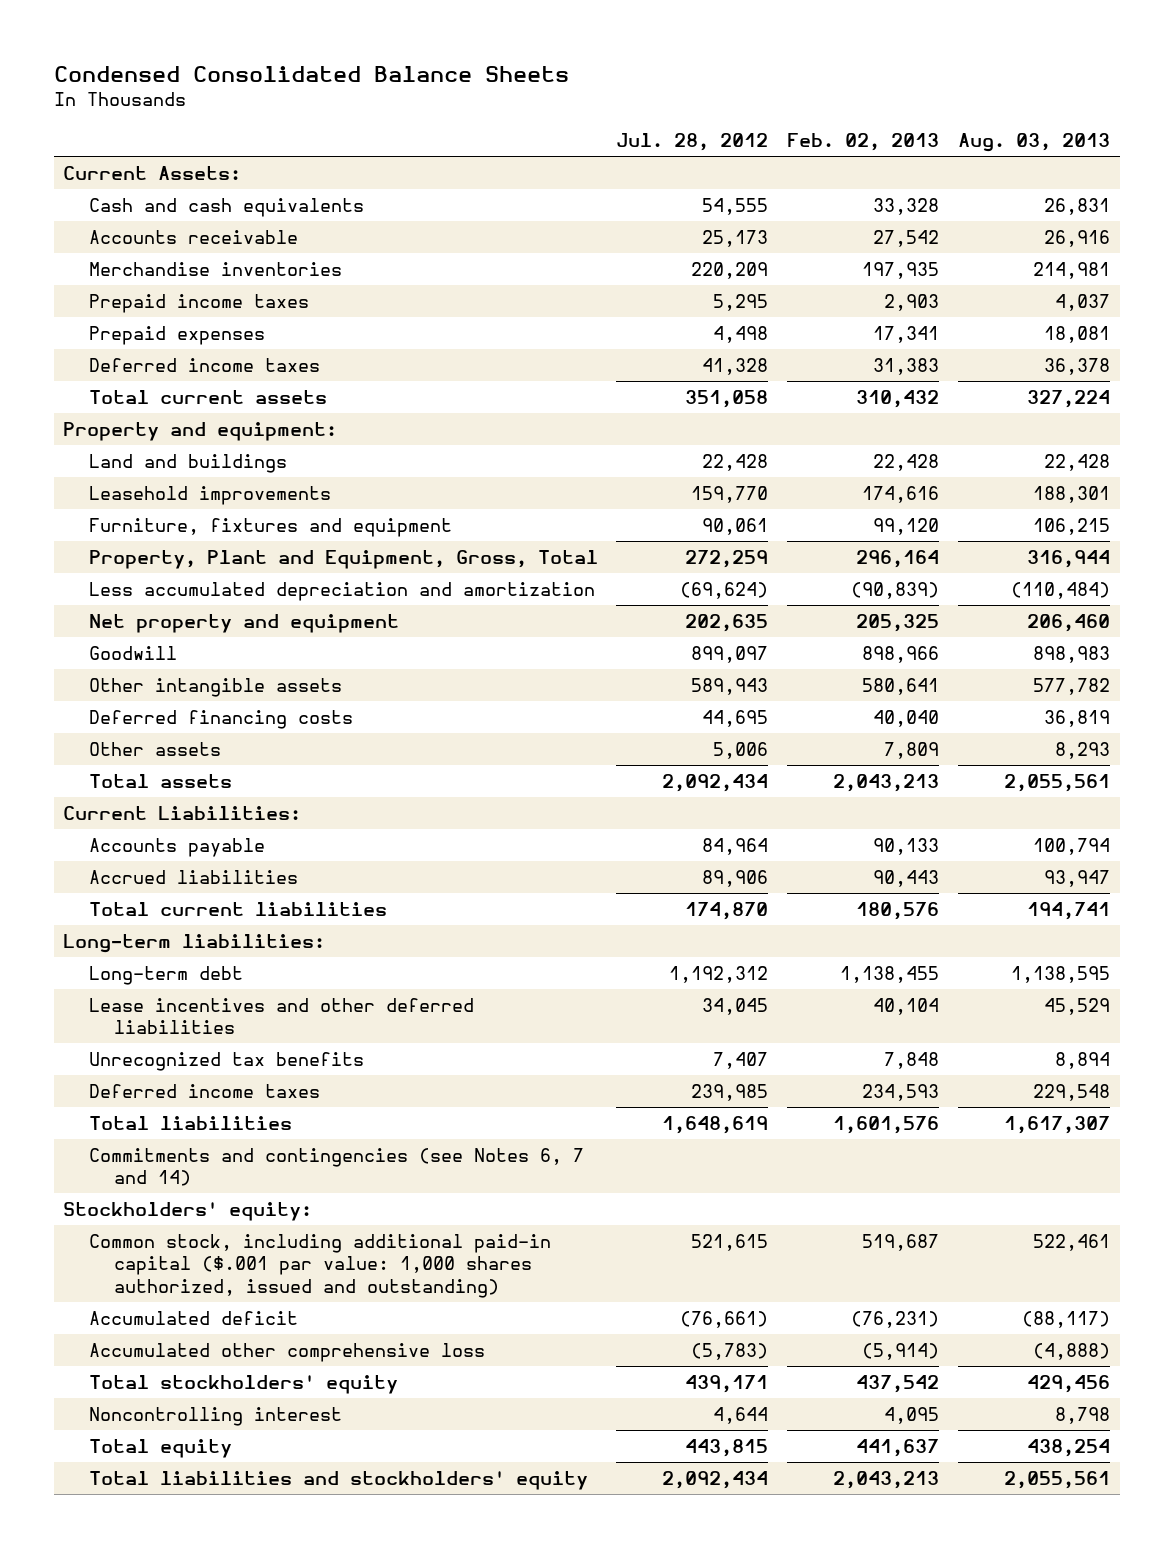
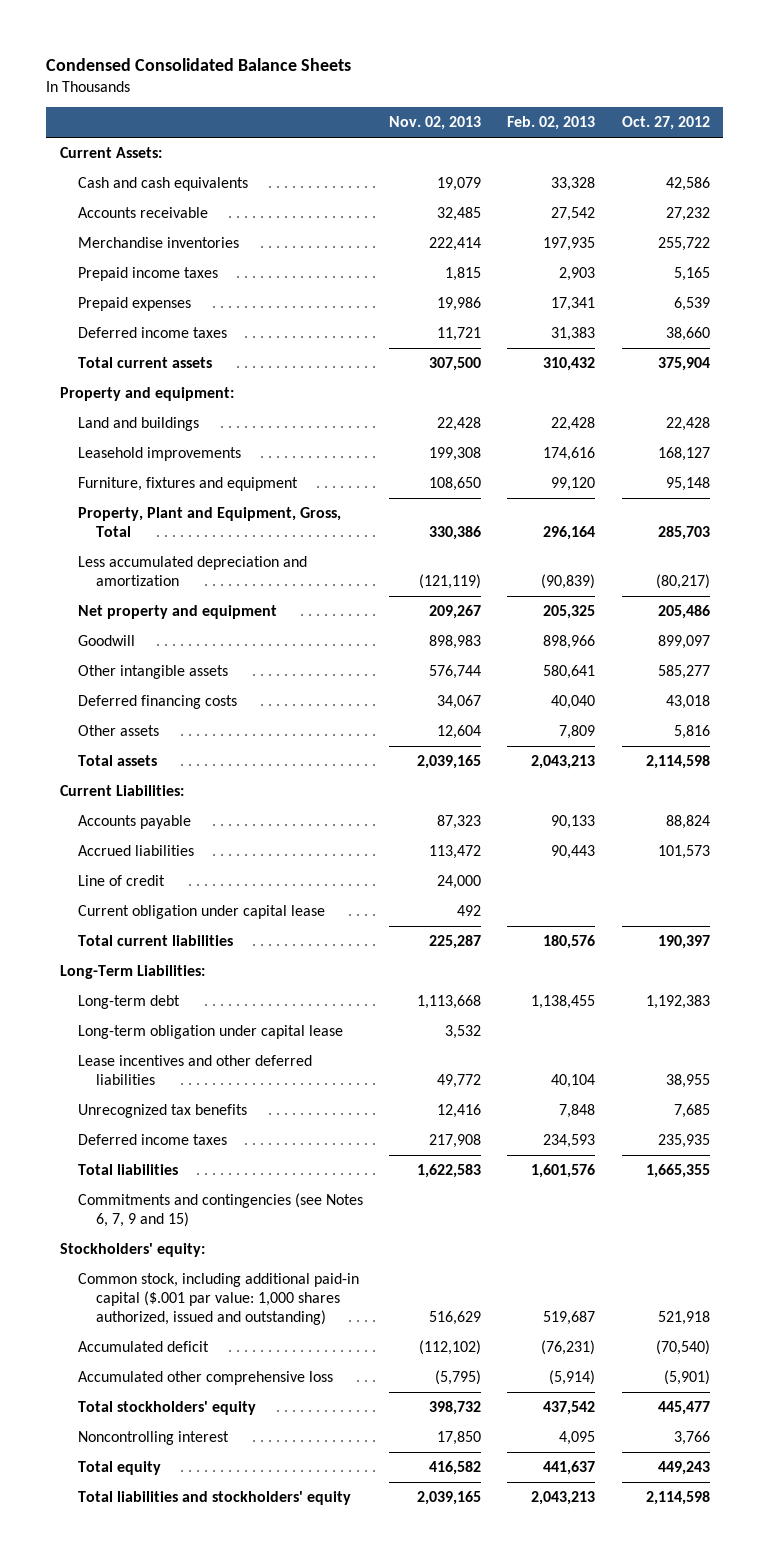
[616,132,769,151] Jul. 28, 2012 -> none
[958,132,1111,152] Aug. 03, 2013 -> none
none -> [389,116,482,131] Nov. 02, 2013
none -> [621,116,710,131] Oct. 27, 2012
none -> [77,874,165,886] Line of credit
none -> [77,904,325,919] Current obligation under capital lease
[62,933,325,953] Long-term liabilities: -> [59,964,205,979] Long-Term Liabilities:
none -> [77,1024,343,1039] Long-term obligation under capital lease
[88,1147,584,1187] Commitments and contingencies (see Notes 6, 7 and 14) -> [77,1192,363,1228] Commitments and contingencies (see Notes 6, 7, 9 and 15)

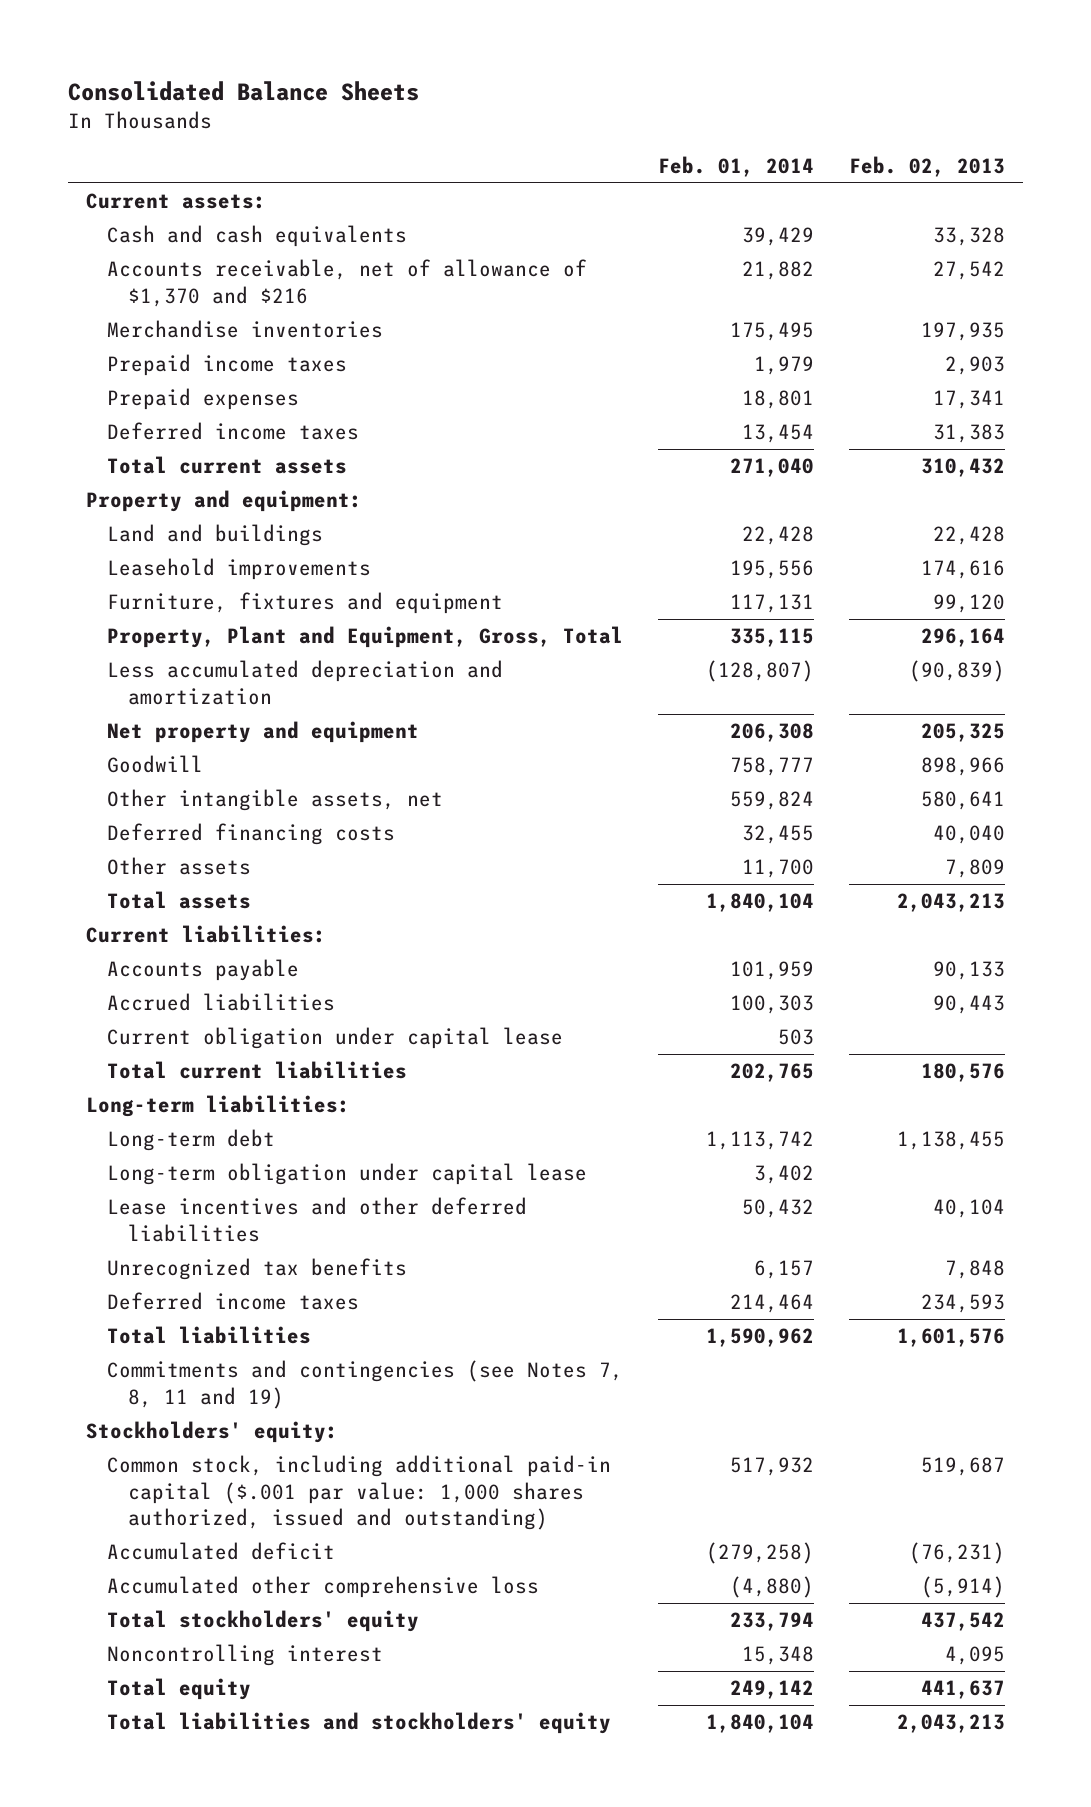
[46,57,352,71] Condensed Consolidated Balance Sheets -> [68,81,420,102] Consolidated Balance Sheets
[389,116,482,131] Nov. 02, 2013 -> none
[621,116,710,131] Oct. 27, 2012 -> none
none -> [658,155,815,177] Feb. 01, 2014
[59,146,162,158] Current Assets: -> [85,193,266,210] Current assets:
[77,206,208,218] Accounts receivable -> [107,259,588,307] Accounts receivable, net of allowance of $1,370 and $216
[77,664,228,679] Other intangible assets -> [107,789,444,812] Other intangible assets, net
[59,784,184,796] Current Liabilities: -> [85,925,326,944] Current liabilities:
[77,874,165,886] Line of credit -> none
[59,964,205,979] Long-Term Liabilities: -> [85,1095,350,1118] Long-term liabilities:
[77,1192,363,1228] Commitments and contingencies (see Notes 6, 7, 9 and 15) -> [107,1360,624,1409] Commitments and contingencies (see Notes 7, 8, 11 and 19)

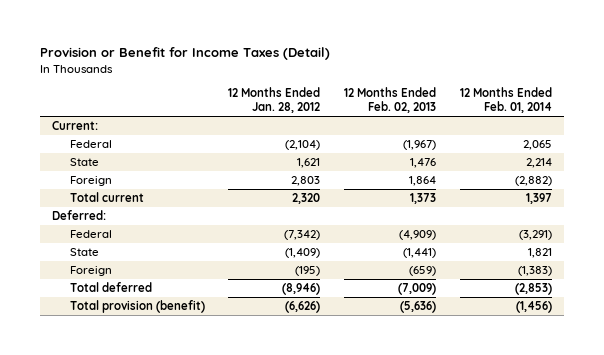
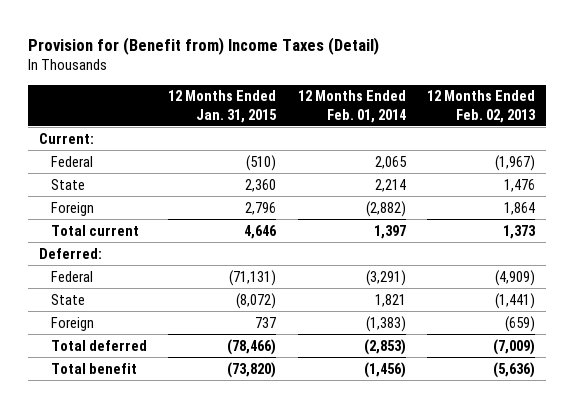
[39,47,330,61] Provision or Benefit for Income Taxes (Detail) -> [28,36,380,55] Provision for (Benefit from) Income Taxes (Detail)
[228,87,321,114] 12 Months Ended Jan. 28, 2012 -> none
none -> [168,90,278,123] 12 Months Ended Jan. 31, 2015
[69,299,205,313] Total provision (benefit) -> [50,362,137,374] Total benefit

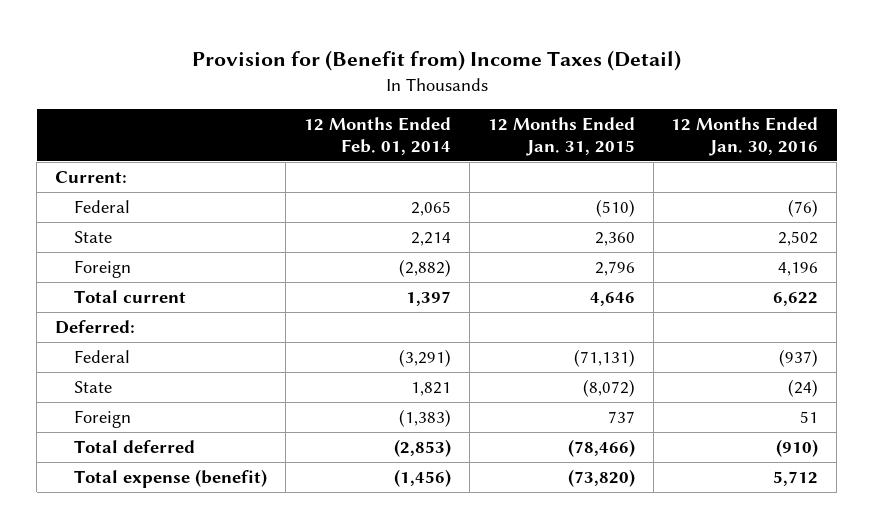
[427,90,537,123] 12 Months Ended Feb. 02, 2013 -> none
none -> [671,117,819,157] 12 Months Ended Jan. 30, 2016
[50,362,137,374] Total benefit -> [74,468,268,488] Total expense (benefit)

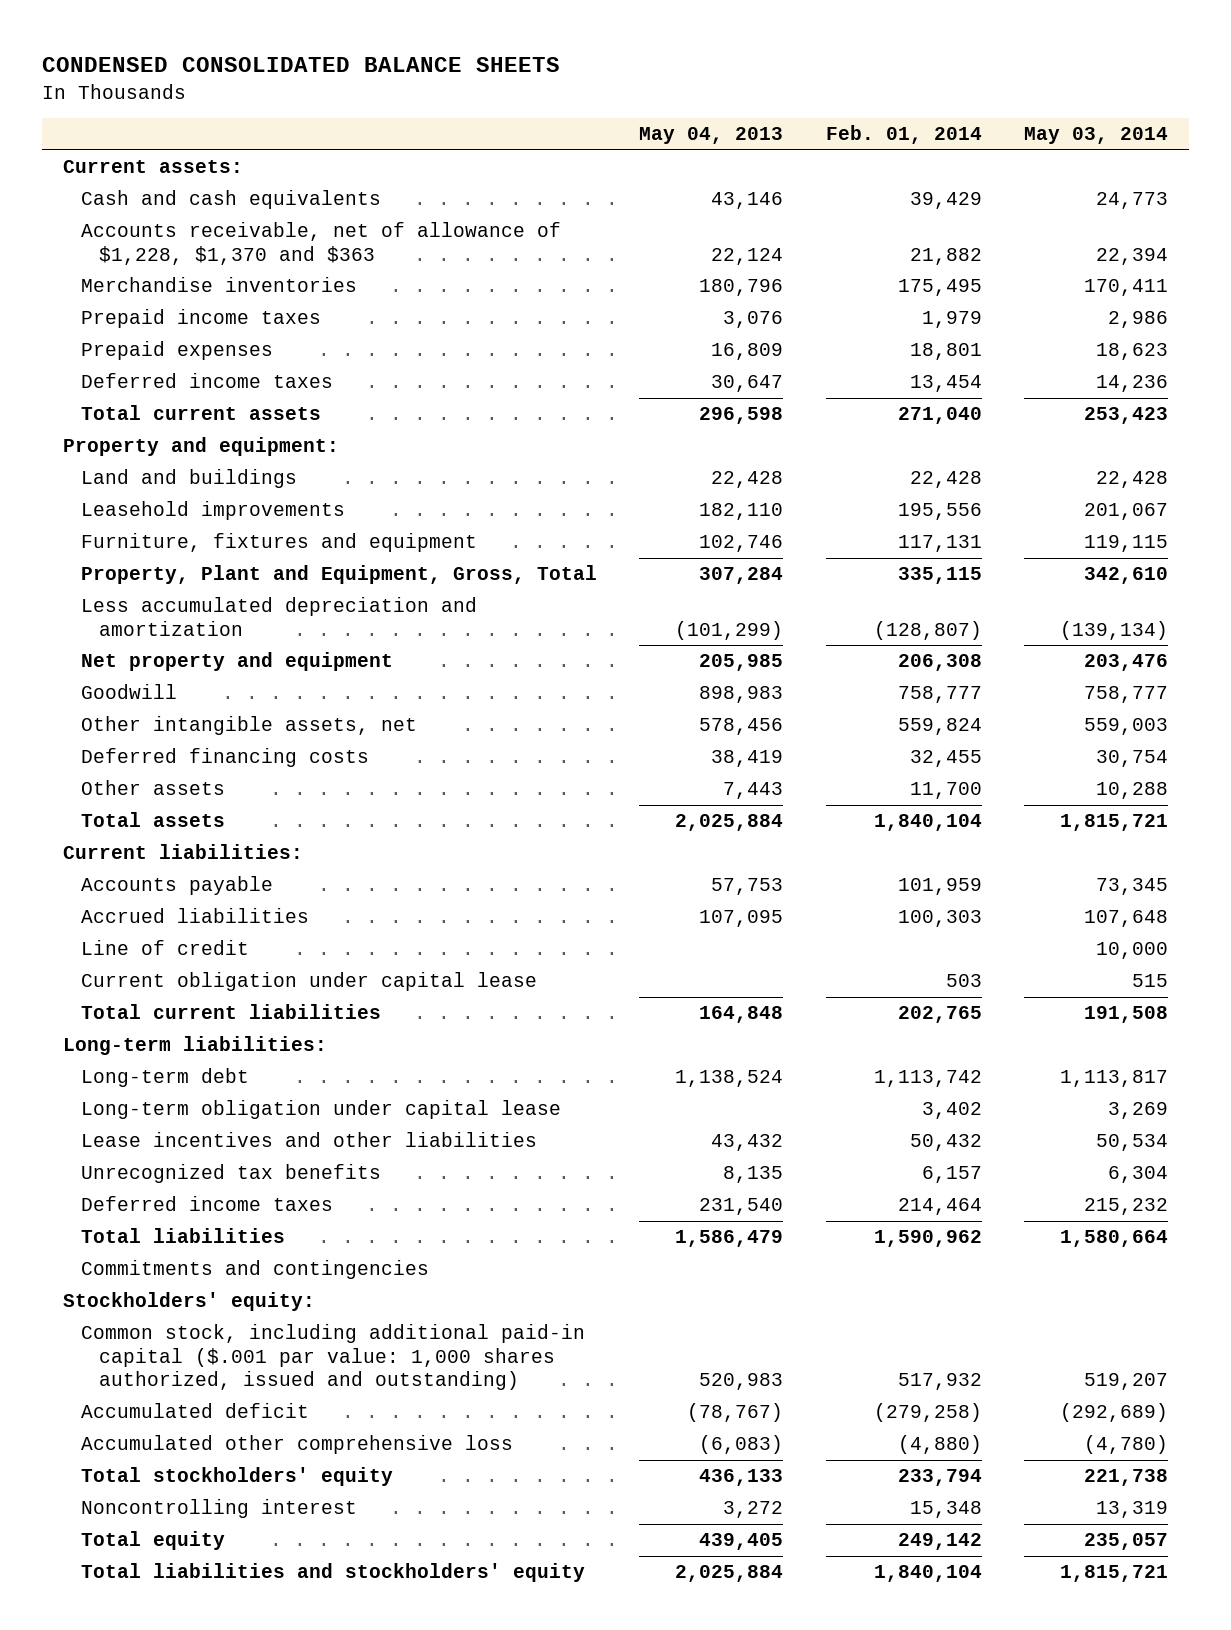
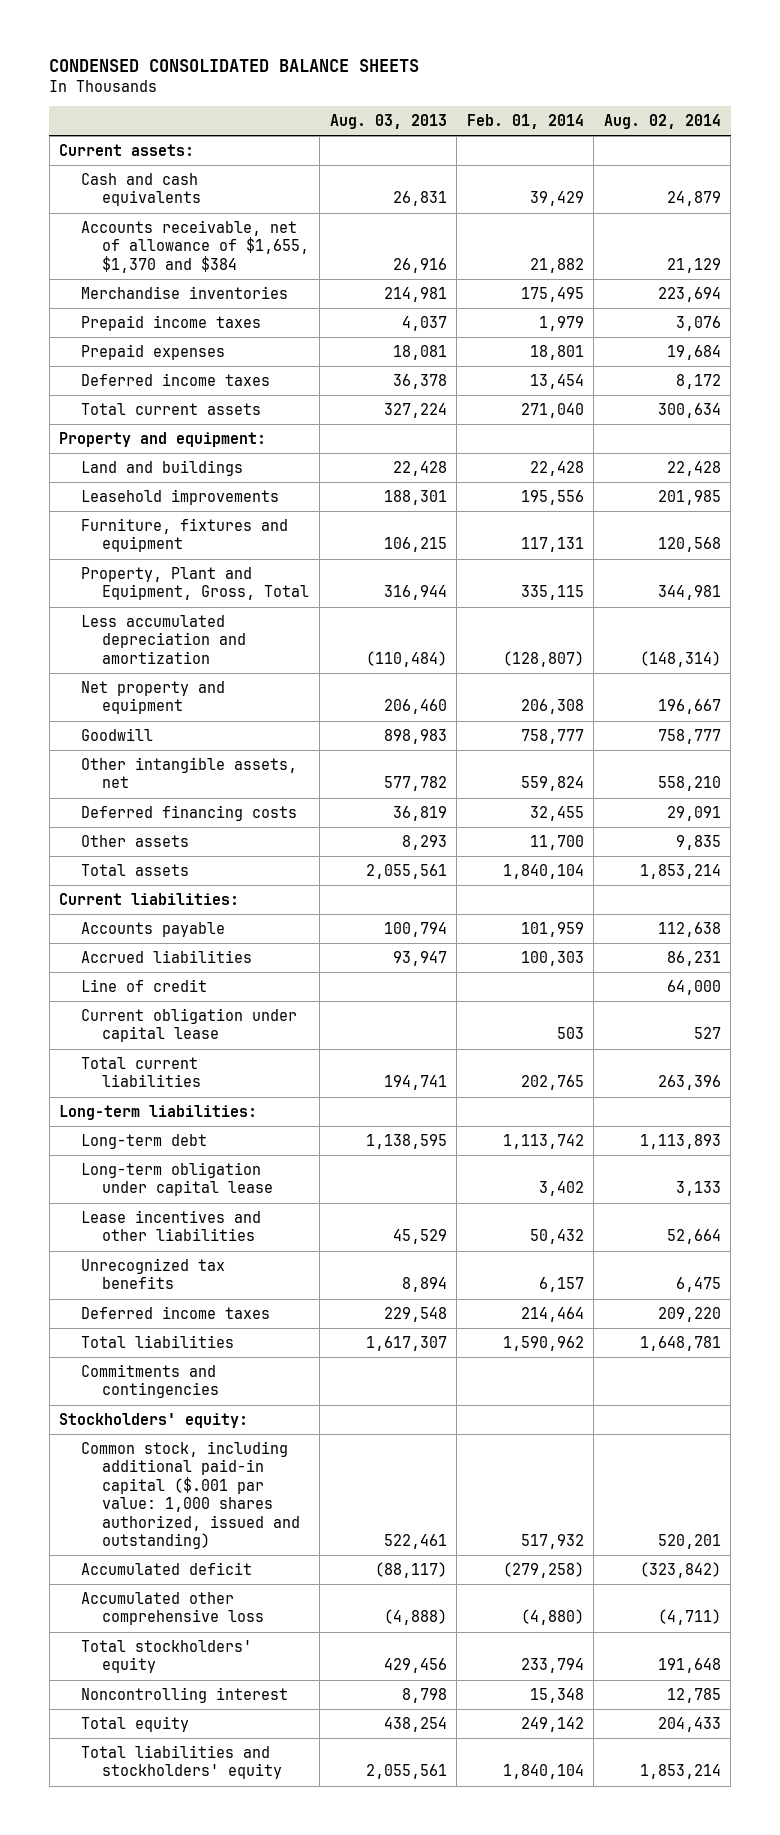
[639,127,784,145] May 04, 2013 -> none
[1023,127,1168,145] May 03, 2014 -> none
none -> [329,113,447,129] Aug. 03, 2013
none -> [603,113,721,129] Aug. 02, 2014
[81,222,562,265] Accounts receivable, net of allowance of $1,228, $1,370 and $363 -> [80,219,310,273] Accounts receivable, net of allowance of $1,655, $1,370 and $384

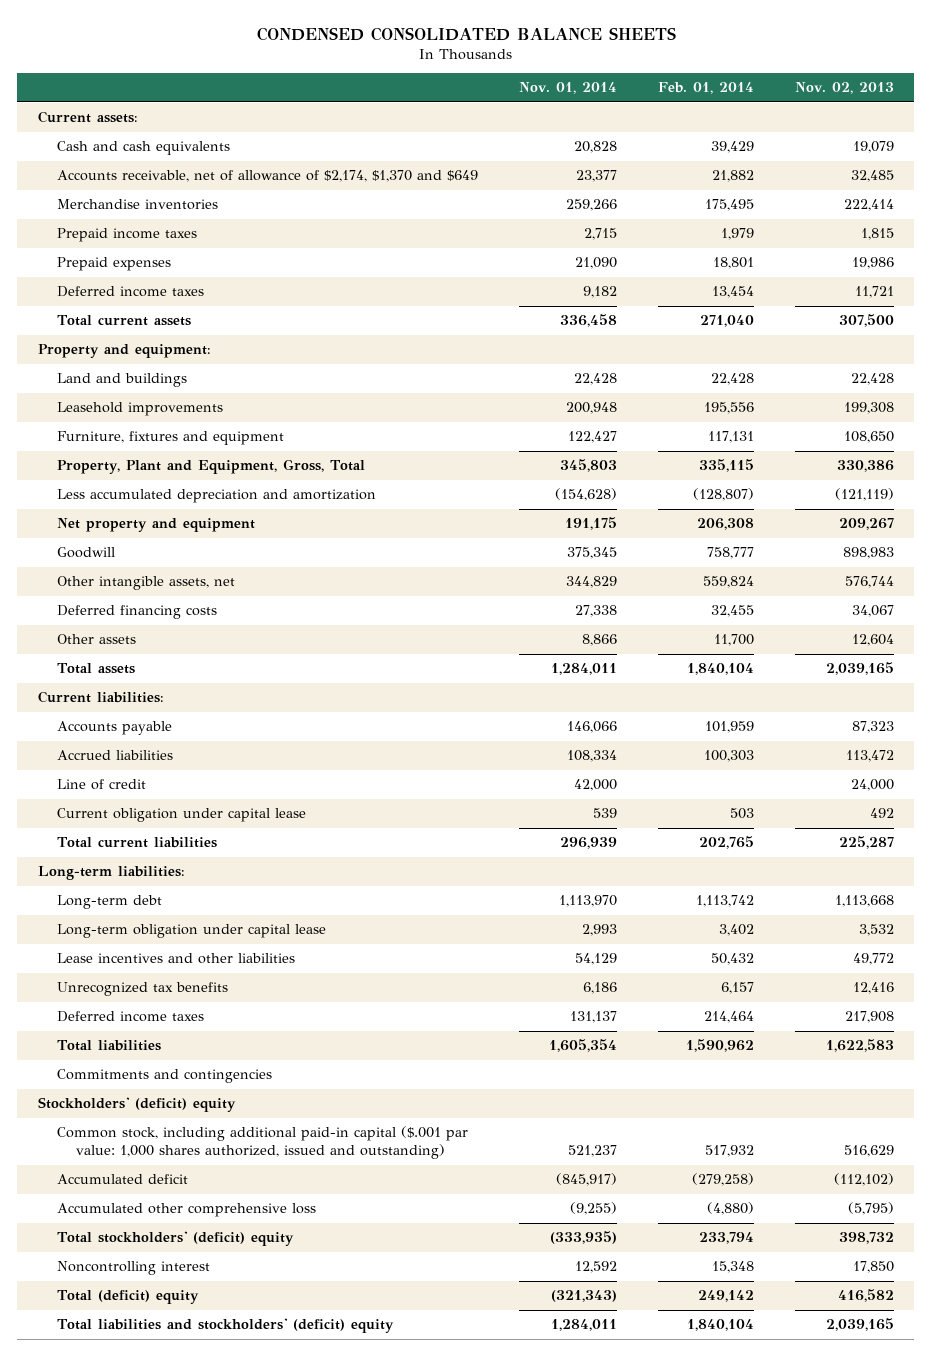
[329,113,447,129] Aug. 03, 2013 -> none
[603,113,721,129] Aug. 02, 2014 -> none
none -> [518,82,617,95] Nov. 01, 2014
none -> [794,82,894,95] Nov. 02, 2013
[80,219,310,273] Accounts receivable, net of allowance of $1,655, $1,370 and $384 -> [56,170,478,183] Accounts receivable, net of allowance of $2,174, $1,370 and $649
[59,1412,249,1428] Stockholders' equity: -> [37,1097,236,1113] Stockholders' (deficit) equity
[80,1639,252,1674] Total stockholders' equity -> [56,1231,294,1247] Total stockholders' (deficit) equity
[80,1715,189,1732] Total equity -> [56,1290,199,1305] Total (deficit) equity
[80,1744,283,1780] Total liabilities and stockholders' equity -> [56,1318,394,1334] Total liabilities and stockholders' (deficit) equity

